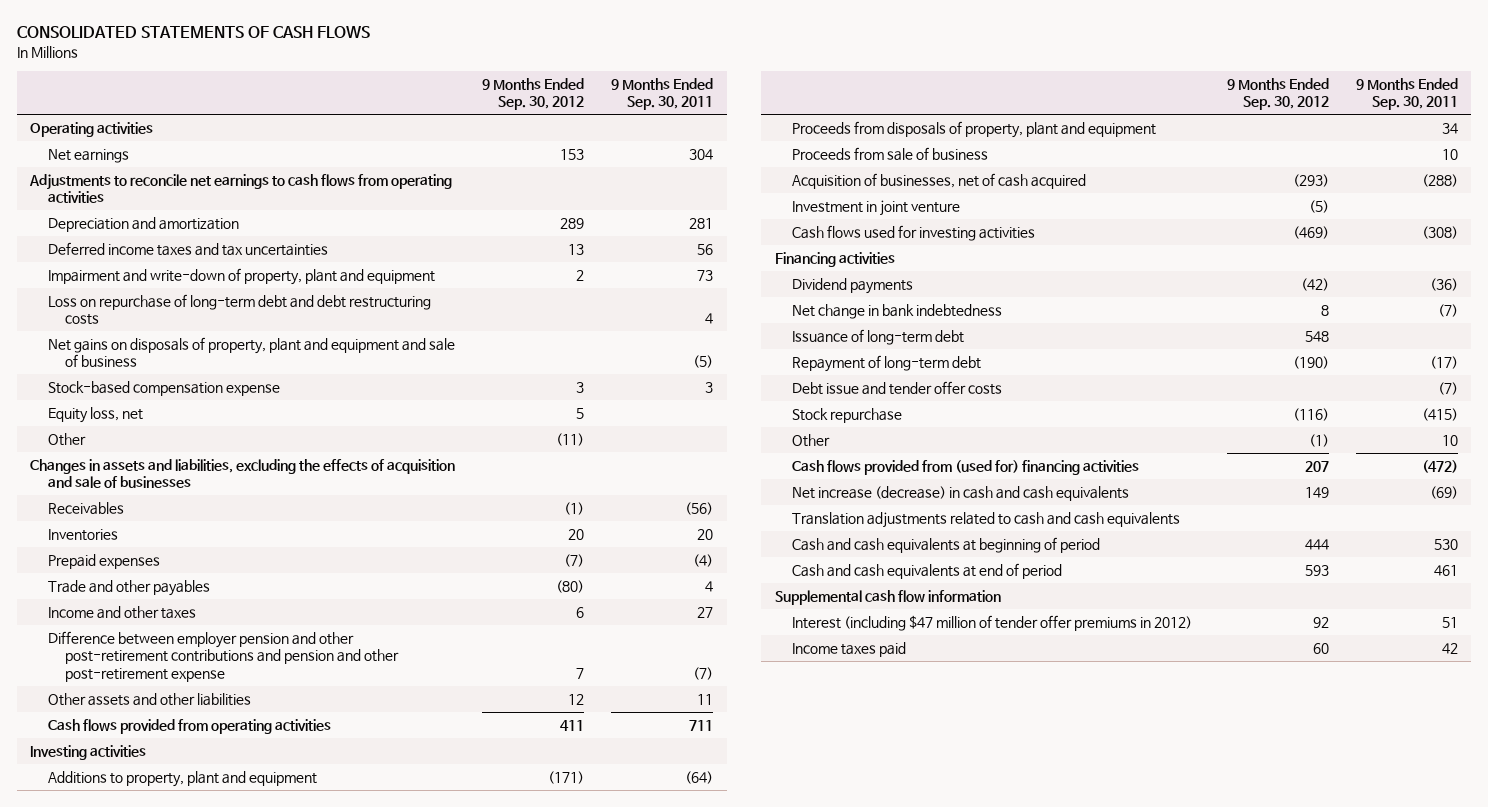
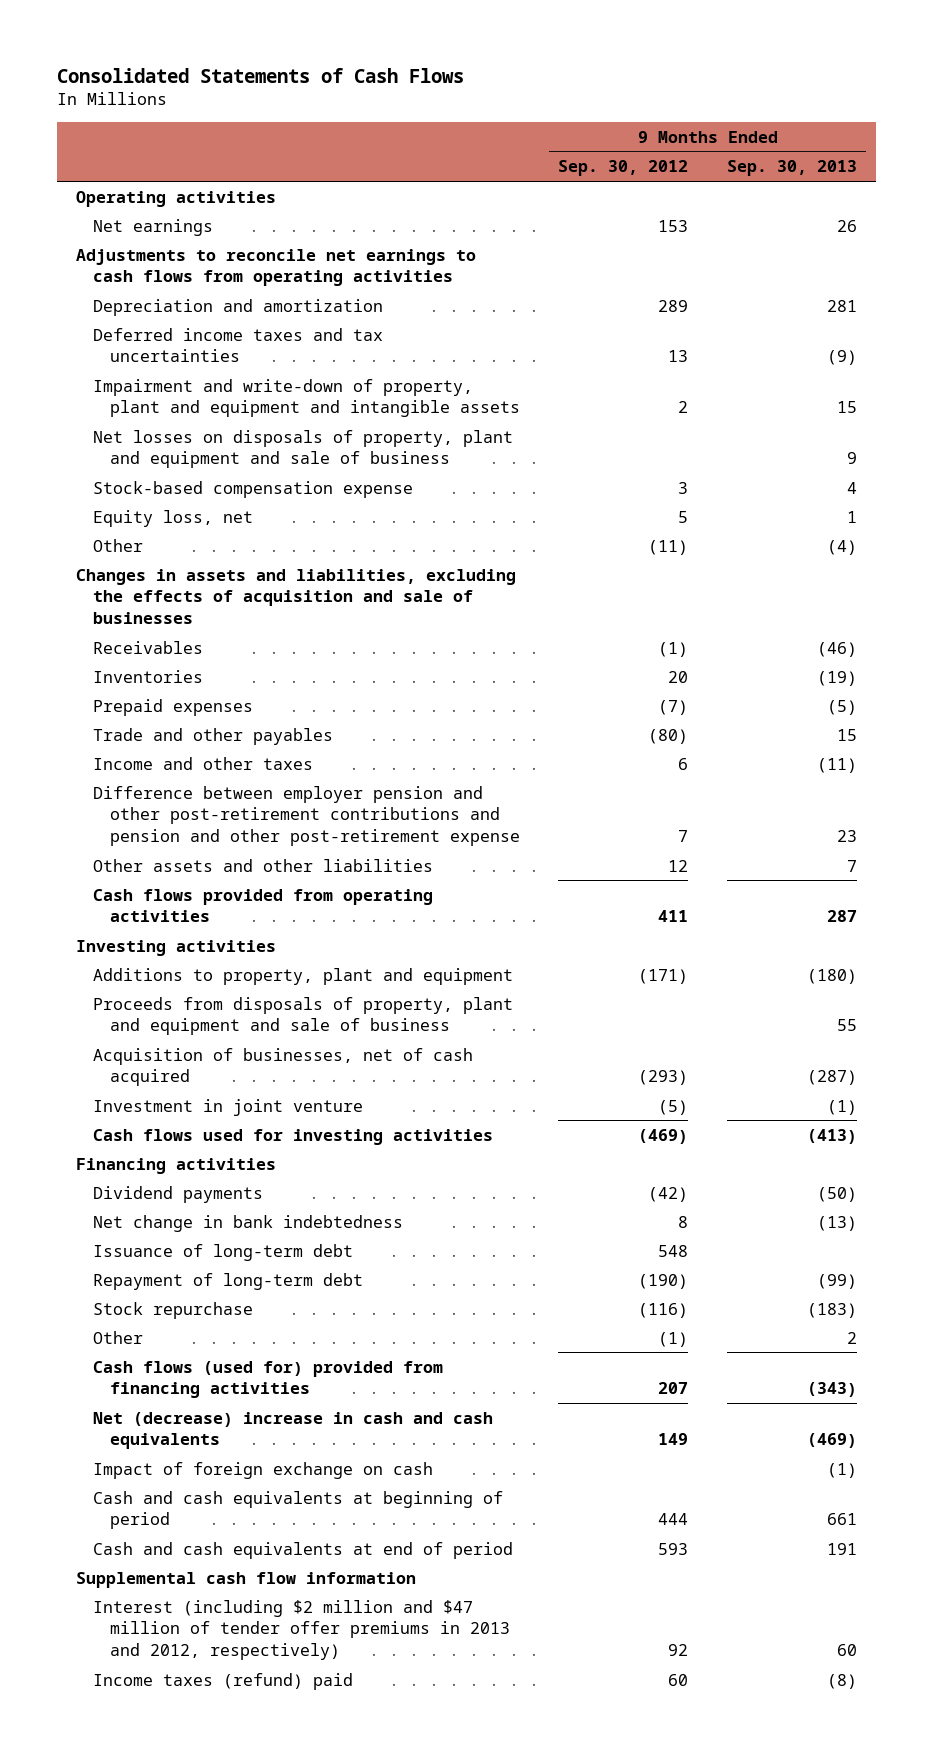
[16,26,370,39] CONSOLIDATED STATEMENTS OF CASH FLOWS -> [57,67,465,83] Consolidated Statements of Cash Flows
[611,77,714,110] 9 Months Ended Sep. 30, 2011 -> none
none -> [726,160,857,177] Sep. 30, 2013
[47,294,431,326] Loss on repurchase of long-term debt and debt restructuring costs -> none
[47,268,435,286] Impairment and write-down of property, plant and equipment -> [93,378,521,418] Impairment and write-down of property, plant and equipment and intangible assets
[47,337,455,368] Net gains on disposals of property, plant and equipment and sale of business -> [93,429,514,469] Net losses on disposals of property, plant and equipment and sale of business
[791,147,988,162] Proceeds from sale of business -> none
[791,121,1156,139] Proceeds from disposals of property, plant and equipment -> [93,996,514,1036] Proceeds from disposals of property, plant and equipment and sale of business
[791,381,1002,396] Debt issue and tender offer costs -> none
[791,460,1139,476] Cash flows provided from (used for) financing activities -> [93,1360,444,1399] Cash flows (used for) provided from financing activities
[791,486,1129,502] Net increase (decrease) in cash and cash equivalents -> [93,1411,494,1450] Net (decrease) increase in cash and cash equivalents
[791,512,1180,529] Translation adjustments related to cash and cash equivalents -> [93,1461,434,1479] Impact of foreign exchange on cash
[791,615,1192,632] Interest (including $47 million of tender offer premiums in 2012) -> [93,1599,511,1660] Interest (including $2 million and $47 million of tender offer premiums in 2013 and 2012, respectively)
[791,642,906,658] Income taxes paid -> [93,1672,354,1690] Income taxes (refund) paid

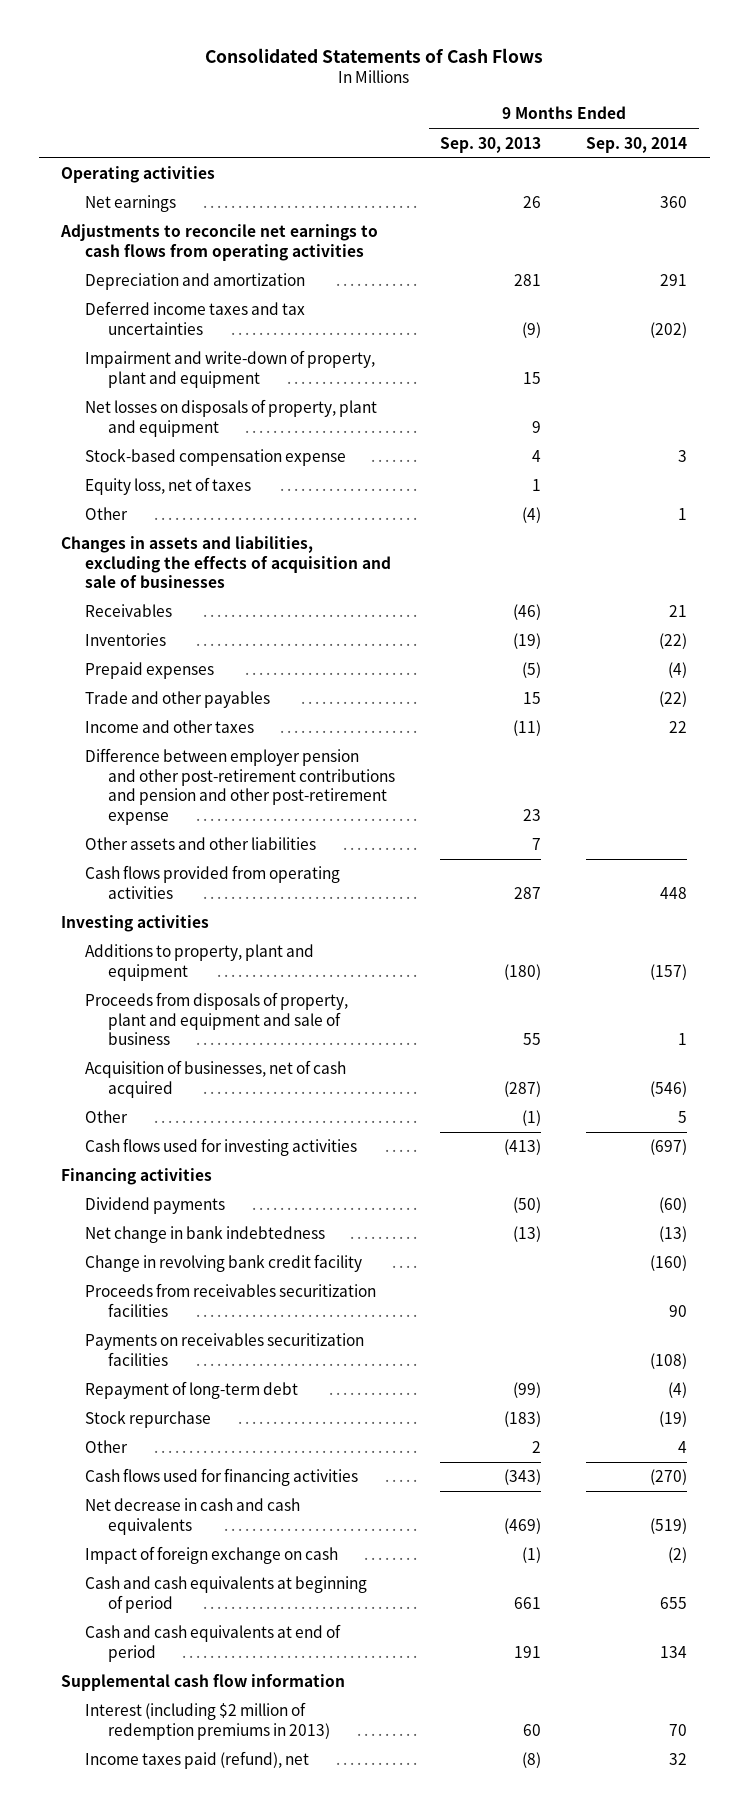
[558,160,689,177] Sep. 30, 2012 -> none
none -> [586,136,688,153] Sep. 30, 2014
[93,378,521,418] Impairment and write-down of property, plant and equipment and intangible assets -> [84,350,375,388] Impairment and write-down of property, plant and equipment
[93,429,514,469] Net losses on disposals of property, plant and equipment and sale of business -> [84,399,377,437] Net losses on disposals of property, plant and equipment
[93,509,254,527] Equity loss, net -> [84,477,251,496] Equity loss, net of taxes
[93,1098,364,1116] Investment in joint venture -> none
none -> [84,1110,128,1124] Other
[93,1243,354,1261] Issuance of long-term debt -> none
none -> [84,1254,362,1273] Change in revolving bank credit facility
none -> [84,1283,376,1317] Proceeds from receivables securitization facilities
none -> [84,1333,364,1366] Payments on receivables securitization facilities
[93,1360,444,1399] Cash flows (used for) provided from financing activities -> [84,1468,358,1487] Cash flows used for financing activities
[93,1411,494,1450] Net (decrease) increase in cash and cash equivalents -> [84,1498,300,1535] Net decrease in cash and cash equivalents
[93,1599,511,1660] Interest (including $2 million and $47 million of tender offer premiums in 2013 and 2012, respectively) -> [84,1702,330,1740] Interest (including $2 million of redemption premiums in 2013)
[93,1672,354,1690] Income taxes (refund) paid -> [84,1751,309,1770] Income taxes paid (refund), net

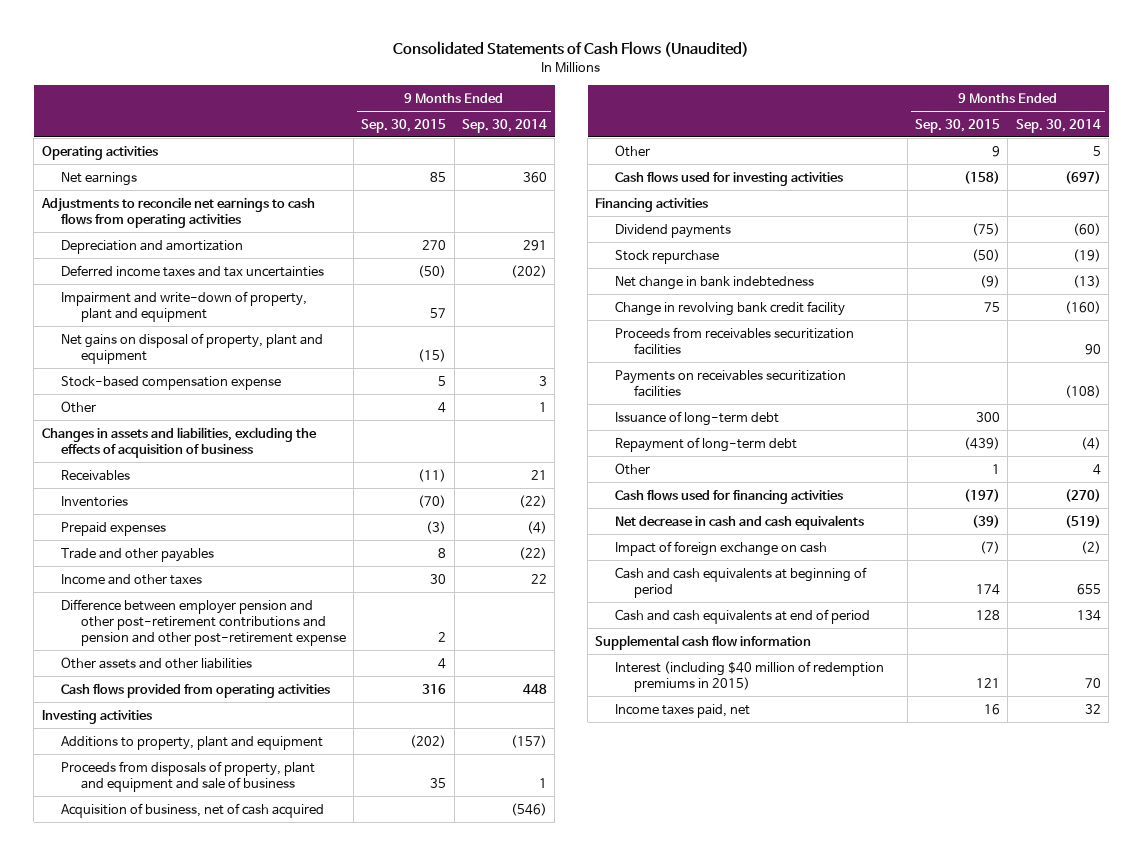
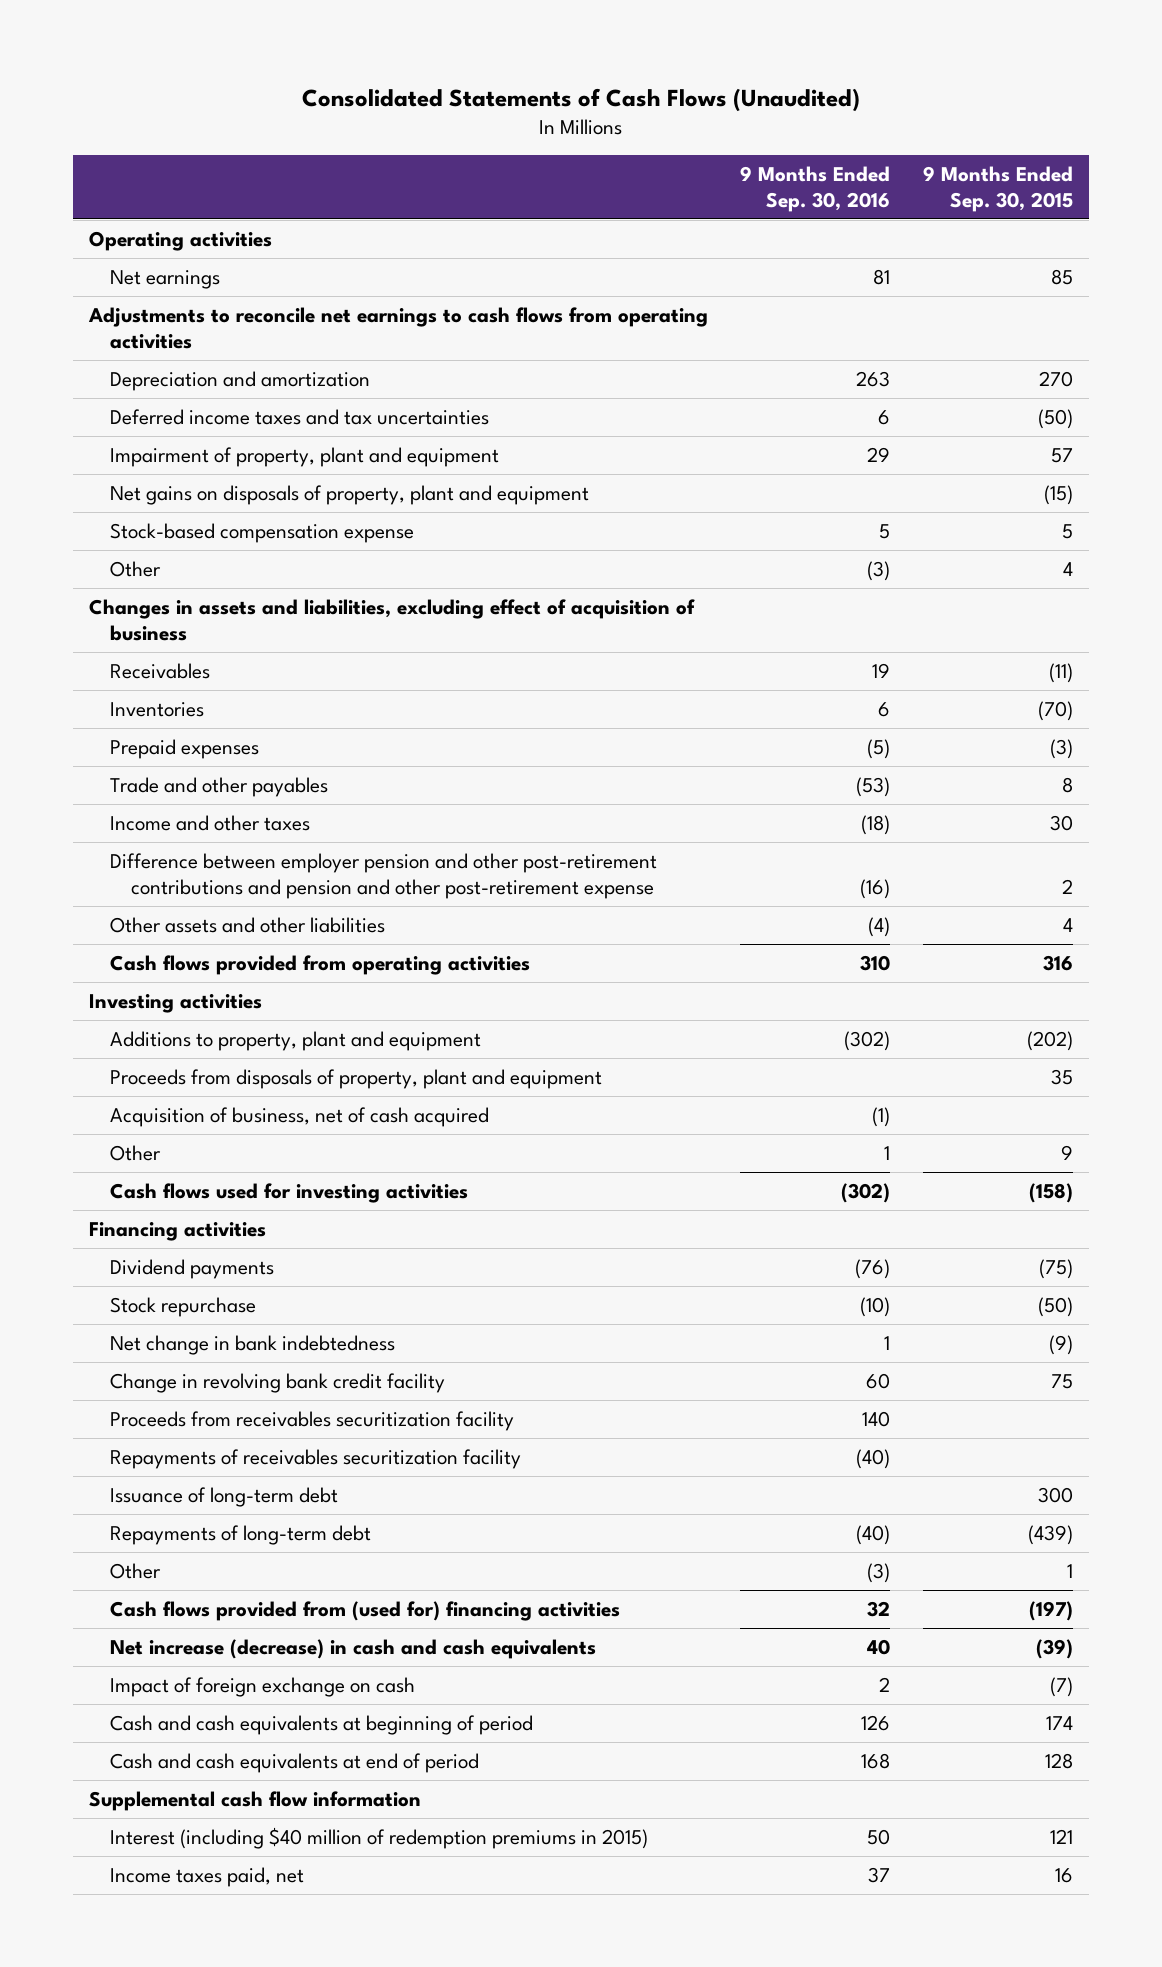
[461,118,547,133] Sep. 30, 2014 -> none
none -> [740,166,891,212] 9 Months Ended Sep. 30, 2016
[61,290,308,322] Impairment and write-down of property, plant and equipment -> [109,447,499,468] Impairment of property, plant and equipment
[61,332,324,364] Net gains on disposal of property, plant and equipment -> [109,485,589,506] Net gains on disposals of property, plant and equipment
[41,426,317,458] Changes in assets and liabilities, excluding the effects of acquisition of business -> [88,599,695,641] Changes in assets and liabilities, excluding effect of acquisition of business
[61,760,316,792] Proceeds from disposals of property, plant and equipment and sale of business -> [109,1069,602,1090] Proceeds from disposals of property, plant and equipment
[614,326,854,355] Proceeds from receivables securitization facilities -> [109,1411,514,1432] Proceeds from receivables securitization facility
[614,369,846,397] Payments on receivables securitization facilities -> [109,1449,521,1470] Repayments of receivables securitization facility
[614,436,797,452] Repayment of long-term debt -> [109,1525,371,1546] Repayments of long-term debt
[614,488,843,504] Cash flows used for financing activities -> [109,1601,620,1622] Cash flows provided from (used for) financing activities
[614,514,864,530] Net decrease in cash and cash equivalents -> [109,1639,596,1660] Net increase (decrease) in cash and cash equivalents

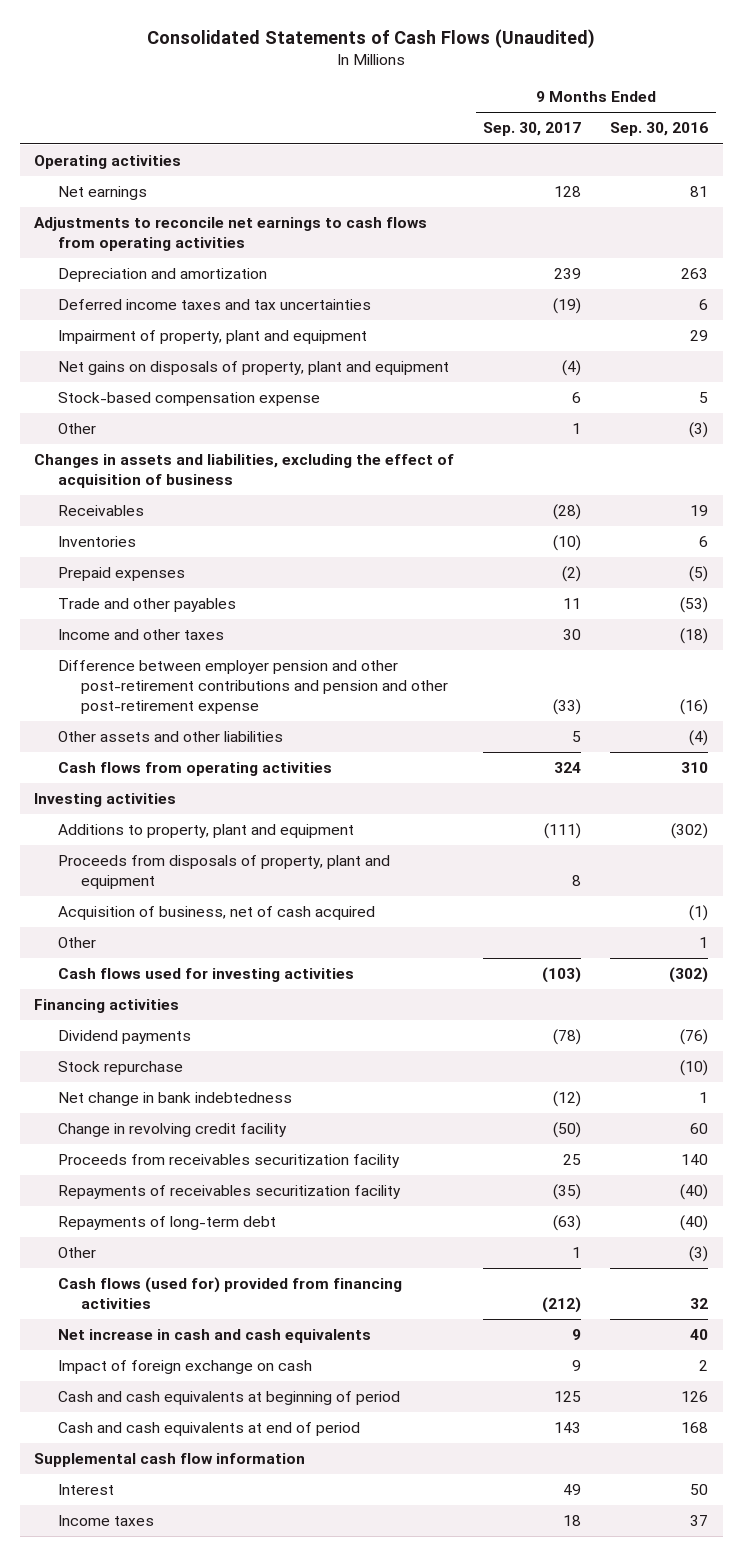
[922,166,1073,212] 9 Months Ended Sep. 30, 2015 -> none
none -> [483,122,582,137] Sep. 30, 2017
[88,599,695,641] Changes in assets and liabilities, excluding effect of acquisition of business -> [34,454,455,489] Changes in assets and liabilities, excluding the effect of acquisition of business
[109,955,530,976] Cash flows provided from operating activities -> [57,762,332,777] Cash flows from operating activities
[109,1373,445,1394] Change in revolving bank credit facility -> [57,1123,287,1138] Change in revolving credit facility
[109,1487,338,1508] Issuance of long-term debt -> none
[109,1601,620,1622] Cash flows provided from (used for) financing activities -> [57,1277,402,1310] Cash flows (used for) provided from financing activities
[109,1639,596,1660] Net increase (decrease) in cash and cash equivalents -> [57,1329,371,1344] Net increase in cash and cash equivalents
[109,1827,648,1850] Interest (including $40 million of redemption premiums in 2015) -> [57,1484,114,1496] Interest
[109,1867,304,1888] Income taxes paid, net -> [57,1515,154,1527] Income taxes

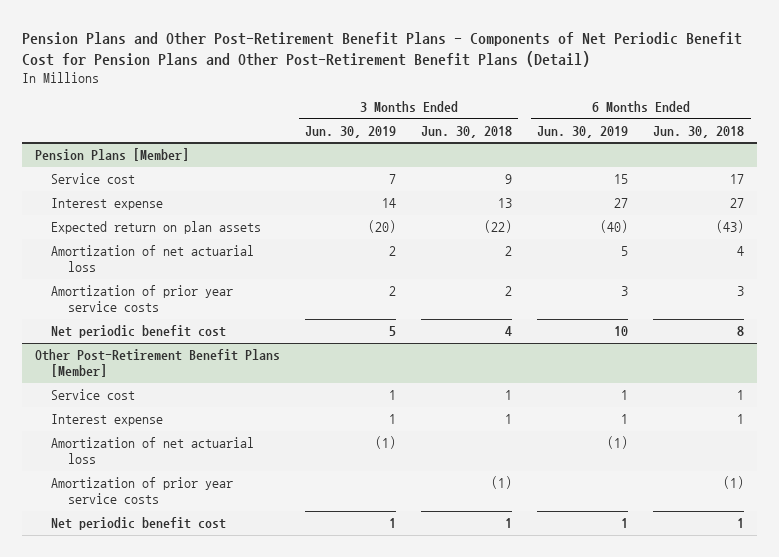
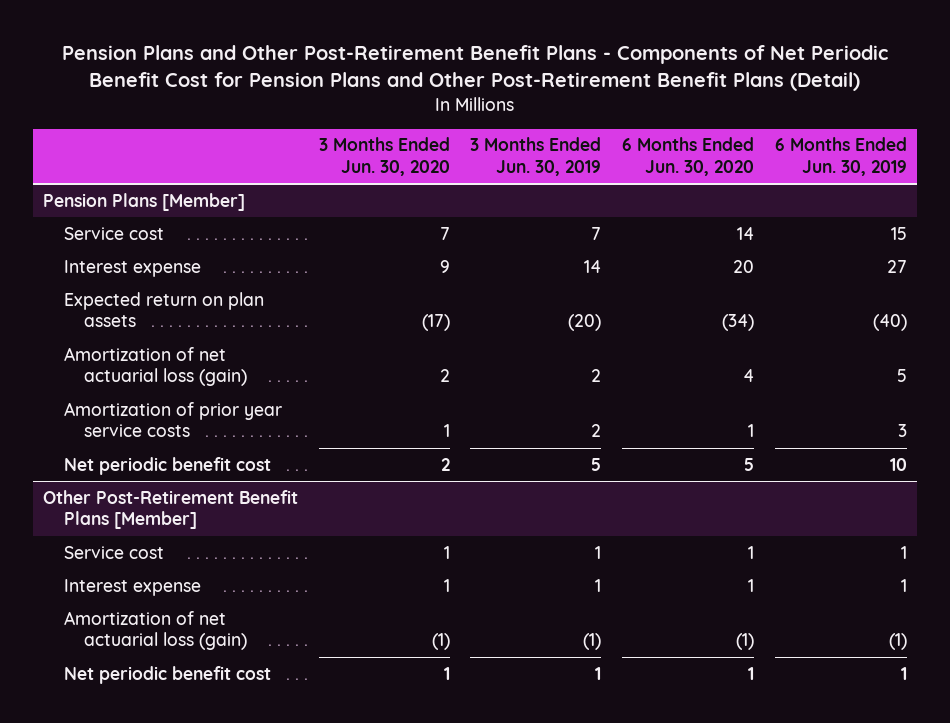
[421,125,513,138] Jun. 30, 2018 -> none
[653,125,745,138] Jun. 30, 2018 -> none
none -> [318,137,450,176] 3 Months Ended Jun. 30, 2020
none -> [622,137,755,176] 6 Months Ended Jun. 30, 2020
[51,245,255,273] Amortization of net actuarial loss -> [63,346,247,387] Amortization of net actuarial loss (gain)
[51,477,234,505] Amortization of prior year service costs -> none
[51,437,255,465] Amortization of net actuarial loss -> [63,610,247,651] Amortization of net actuarial loss (gain)

